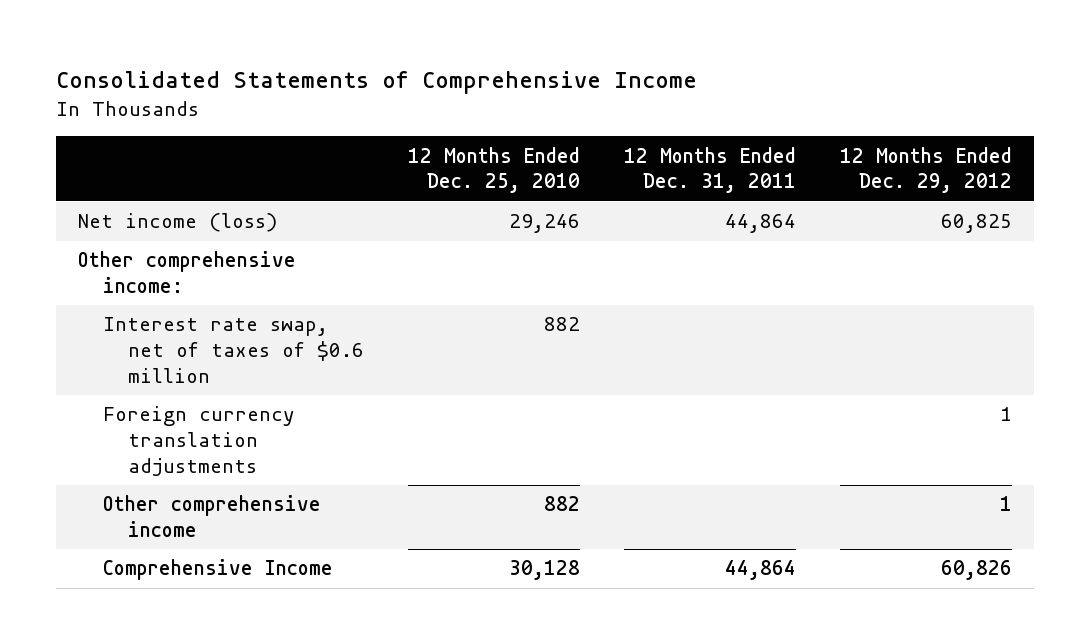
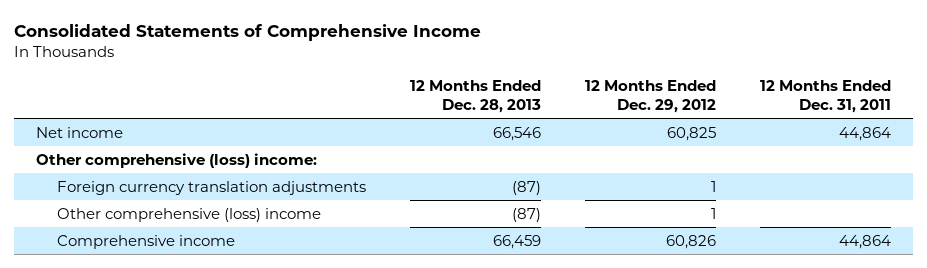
[408,146,581,194] 12 Months Ended Dec. 25, 2010 -> none
none -> [409,80,541,113] 12 Months Ended Dec. 28, 2013
[103,317,365,383] Interest rate swap, net of taxes of $0.6 million -> none
[78,213,278,233] Net income (loss) -> [36,126,124,138] Net income
[78,251,297,294] Other comprehensive income: -> [36,152,318,168] Other comprehensive (loss) income:
[103,495,322,538] Other comprehensive income -> [56,207,321,222] Other comprehensive (loss) income
[103,559,334,581] Comprehensive Income -> [56,234,235,249] Comprehensive income

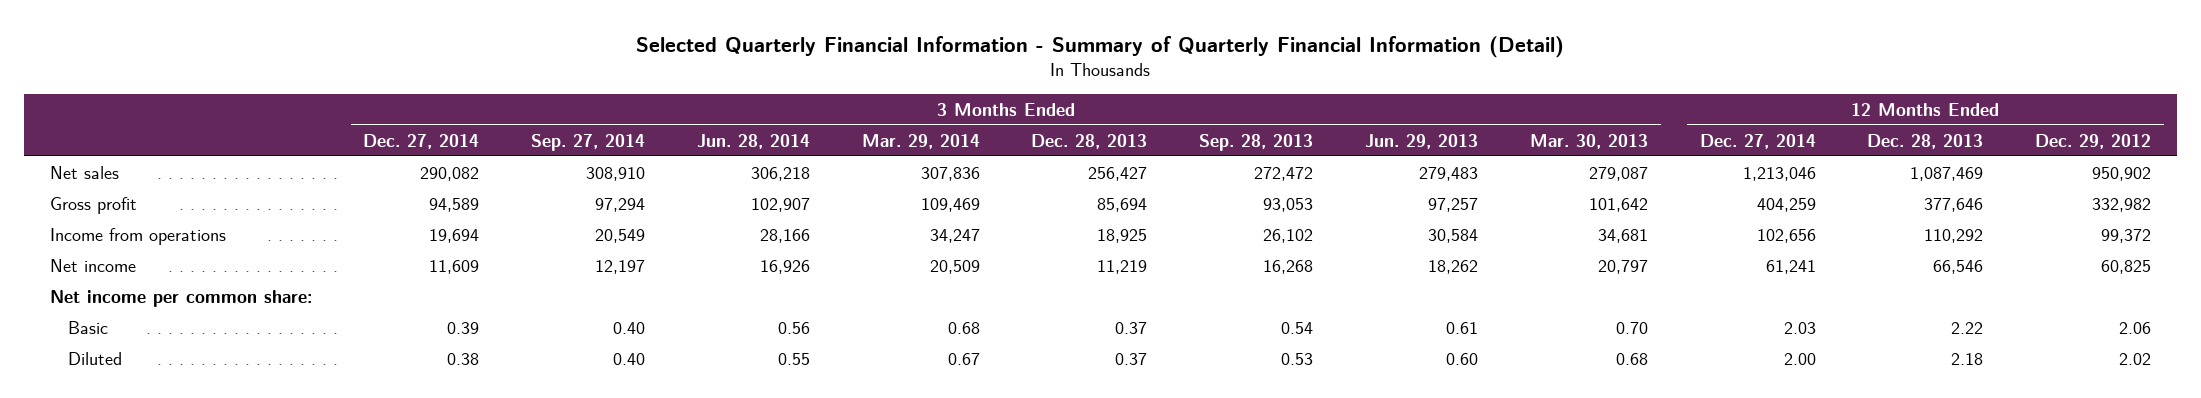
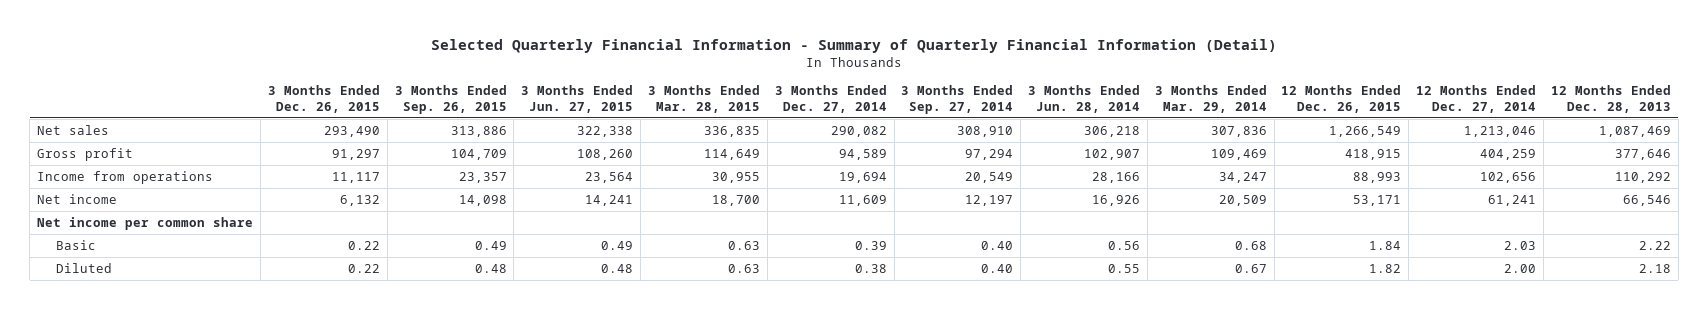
[1031,133,1148,149] Dec. 28, 2013 -> none
[1199,133,1314,151] Sep. 28, 2013 -> none
[1365,133,1479,149] Jun. 29, 2013 -> none
[1529,133,1648,149] Mar. 30, 2013 -> none
[2035,133,2152,149] Dec. 29, 2012 -> none
none -> [267,85,380,113] 3 Months Ended Dec. 26, 2015
none -> [394,85,507,114] 3 Months Ended Sep. 26, 2015
none -> [521,85,634,113] 3 Months Ended Jun. 27, 2015
none -> [647,85,760,113] 3 Months Ended Mar. 28, 2015
none -> [1281,85,1402,113] 12 Months Ended Dec. 26, 2015
[49,289,312,307] Net income per common share: -> [37,217,254,231] Net income per common share

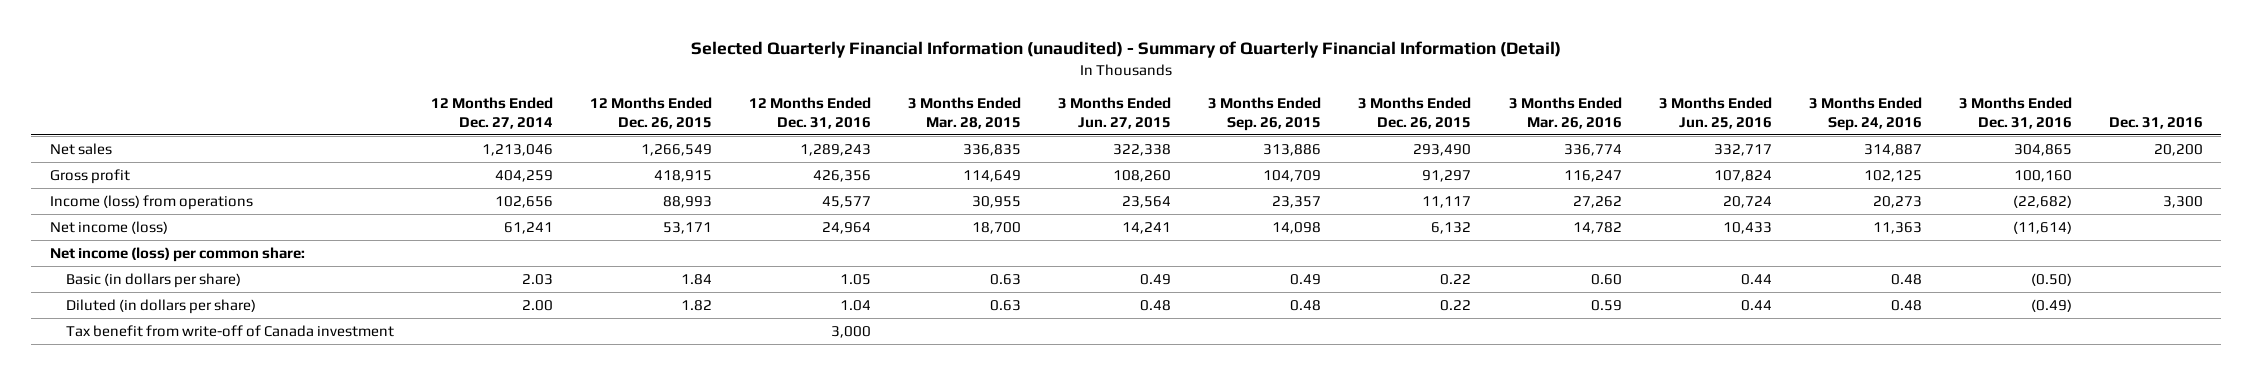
[431,38,1278,53] Selected Quarterly Financial Information - Summary of Quarterly Financial Information (Detail) -> [691,41,1562,59] Selected Quarterly Financial Information (unaudited) - Summary of Quarterly Financial Information (Detail)
[774,85,887,113] 3 Months Ended Dec. 27, 2014 -> none
[901,85,1014,114] 3 Months Ended Sep. 27, 2014 -> none
[1028,85,1141,113] 3 Months Ended Jun. 28, 2014 -> none
[1154,85,1267,113] 3 Months Ended Mar. 29, 2014 -> none
[1550,85,1671,113] 12 Months Ended Dec. 28, 2013 -> none
none -> [749,96,872,129] 12 Months Ended Dec. 31, 2016
none -> [1508,96,1622,129] 3 Months Ended Mar. 26, 2016
none -> [1658,96,1772,129] 3 Months Ended Jun. 25, 2016
none -> [1808,96,1922,131] 3 Months Ended Sep. 24, 2016
none -> [1958,96,2072,129] 3 Months Ended Dec. 31, 2016
none -> [2108,116,2203,129] Dec. 31, 2016
[37,171,214,185] Income from operations -> [49,194,253,210] Income (loss) from operations
[37,194,118,205] Net income -> [49,220,168,234] Net income (loss)
[37,217,254,231] Net income per common share -> [49,246,305,262] Net income (loss) per common share:
[55,240,96,251] Basic -> [65,272,241,288] Basic (in dollars per share)
[55,263,112,274] Diluted -> [65,298,256,314] Diluted (in dollars per share)
none -> [65,324,394,337] Tax benefit from write-off of Canada investment

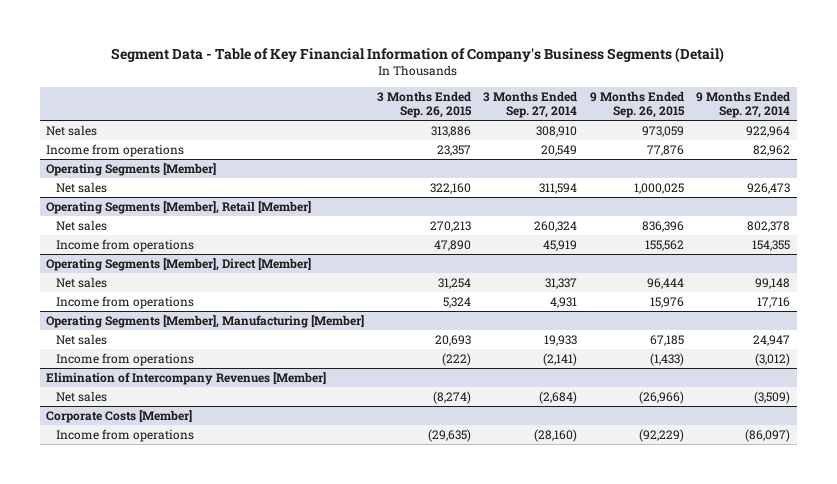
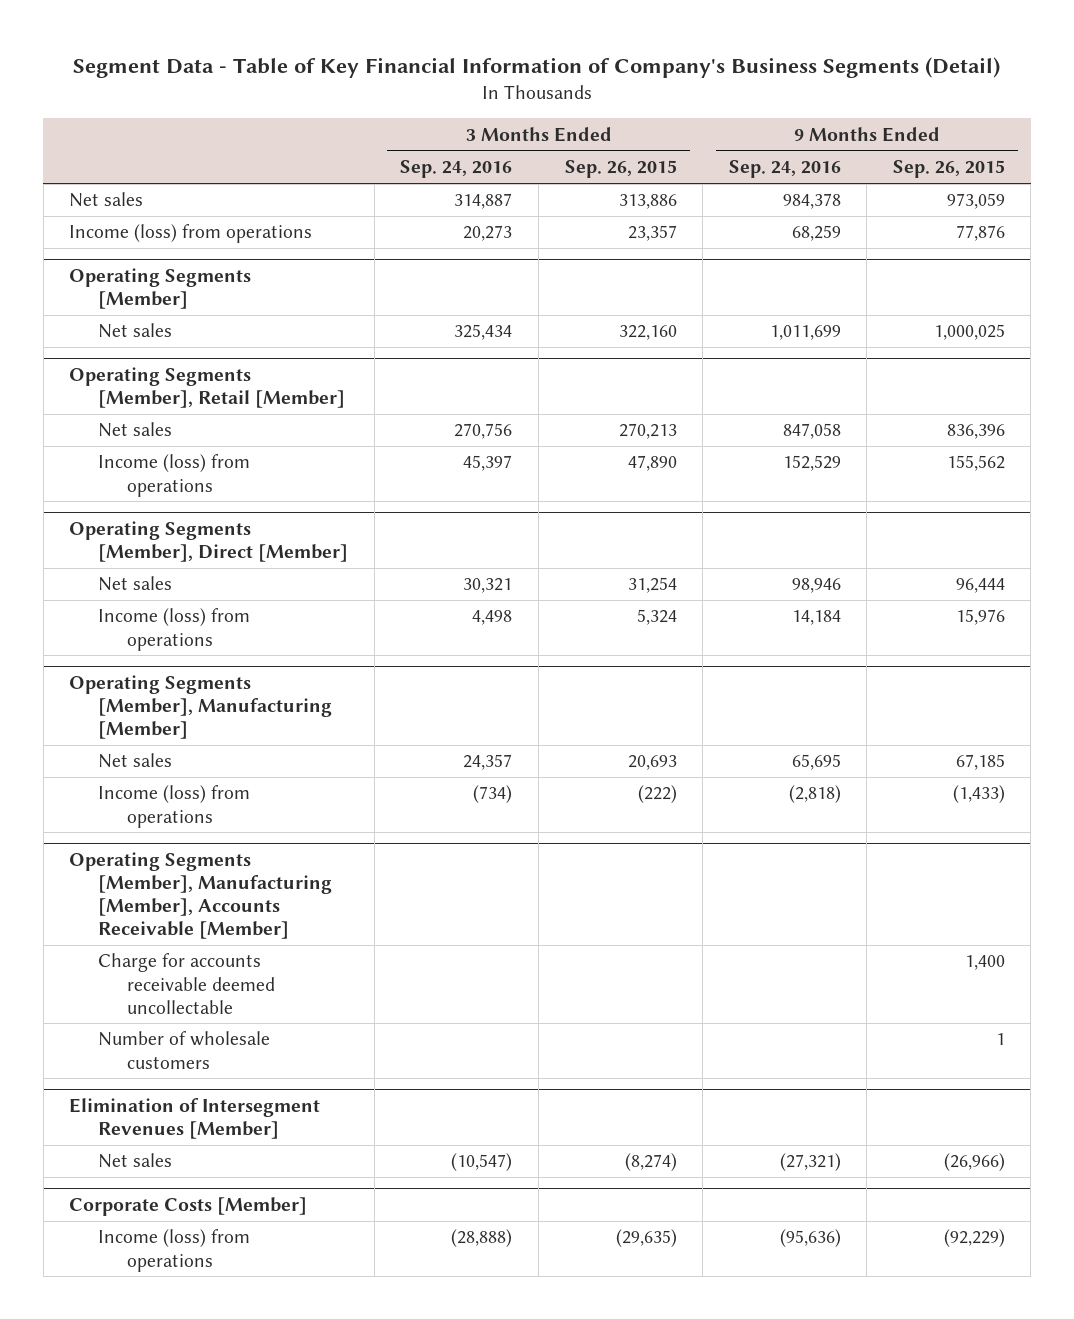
[483,90,578,119] 3 Months Ended Sep. 27, 2014 -> none
[696,90,791,119] 9 Months Ended Sep. 27, 2014 -> none
none -> [400,160,513,179] Sep. 24, 2016
none -> [728,160,841,179] Sep. 24, 2016
[46,143,185,157] Income from operations -> [69,224,313,244] Income (loss) from operations
[56,238,195,252] Income from operations -> [98,454,251,497] Income (loss) from operations
[56,295,195,309] Income from operations -> [98,608,251,651] Income (loss) from operations
[56,352,195,366] Income from operations -> [98,785,251,828] Income (loss) from operations
none -> [69,851,333,940] Operating Segments [Member], Manufacturing [Member], Accounts Receivable [Member]
none -> [98,953,276,1014] Charge for accounts receivable deemed uncollectable
none -> [98,1031,271,1069] Number of wholesale customers
[46,371,327,385] Elimination of Intercompany Revenues [Member] -> [69,1097,321,1140] Elimination of Intersegment Revenues [Member]
[56,428,195,442] Income from operations -> [98,1229,251,1272] Income (loss) from operations

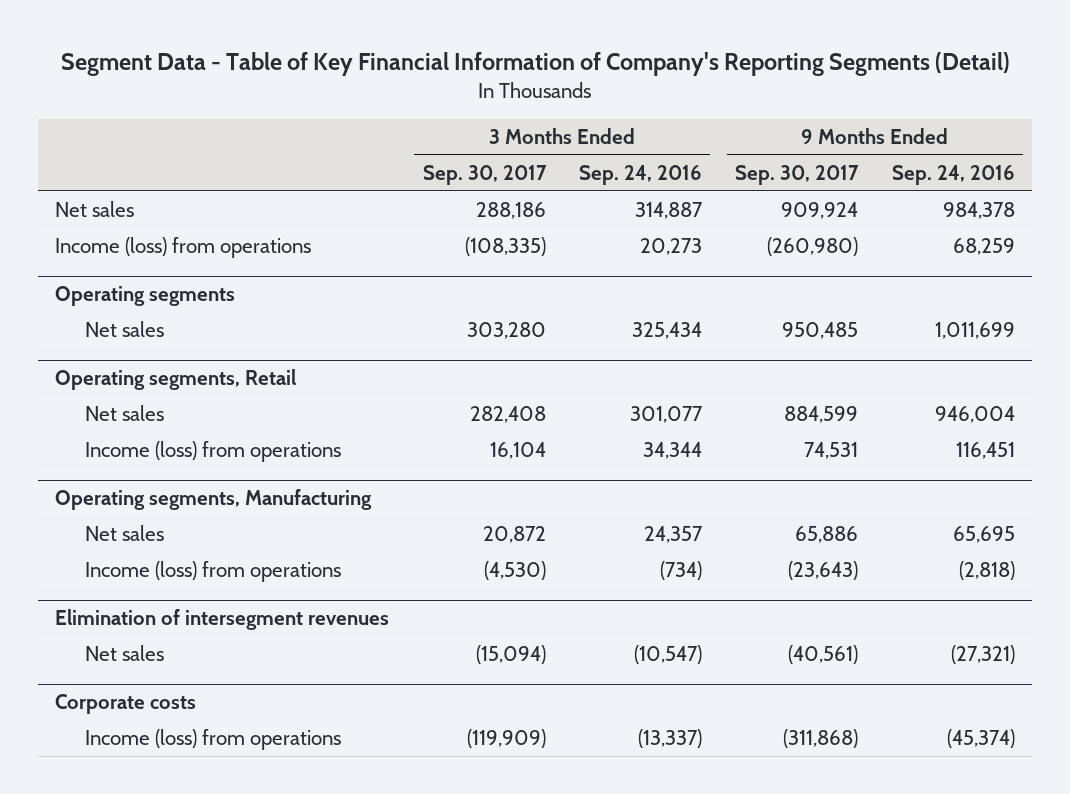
[73,57,1001,79] Segment Data - Table of Key Financial Information of Company's Business Segments (Detail) -> [61,52,1011,77] Segment Data - Table of Key Financial Information of Company's Reporting Segments (Detail)
[564,160,677,179] Sep. 26, 2015 -> none
[892,160,1005,179] Sep. 26, 2015 -> none
none -> [422,164,547,185] Sep. 30, 2017
none -> [735,164,860,185] Sep. 30, 2017
[69,267,252,310] Operating Segments [Member] -> [55,286,236,307] Operating segments
[69,520,349,563] Operating Segments [Member], Direct [Member] -> none
[98,576,173,592] Net sales -> none
[98,608,251,651] Income (loss) from operations -> none
[69,366,346,409] Operating Segments [Member], Retail [Member] -> [55,369,297,391] Operating segments, Retail
[454,423,513,440] 270,756 -> [630,406,704,424] 301,077
[782,423,841,440] 847,058 -> [934,406,1015,424] 946,004
[463,455,513,472] 45,397 -> [643,442,703,460] 34,344
[782,455,841,472] 152,529 -> [955,442,1015,460] 116,451
[69,674,333,740] Operating Segments [Member], Manufacturing [Member] -> [55,489,373,511] Operating segments, Manufacturing
[69,851,333,940] Operating Segments [Member], Manufacturing [Member], Accounts Receivable [Member] -> none
[98,953,276,1014] Charge for accounts receivable deemed uncollectable -> none
[98,1031,271,1069] Number of wholesale customers -> none
[69,1097,321,1140] Elimination of Intersegment Revenues [Member] -> [55,609,390,631] Elimination of intersegment revenues
[69,1196,308,1216] Corporate Costs [Member] -> [55,694,197,715] Corporate costs
[451,1229,513,1248] (28,888) -> [638,729,703,749] (13,337)
[779,1229,841,1248] (95,636) -> [946,729,1015,749] (45,374)

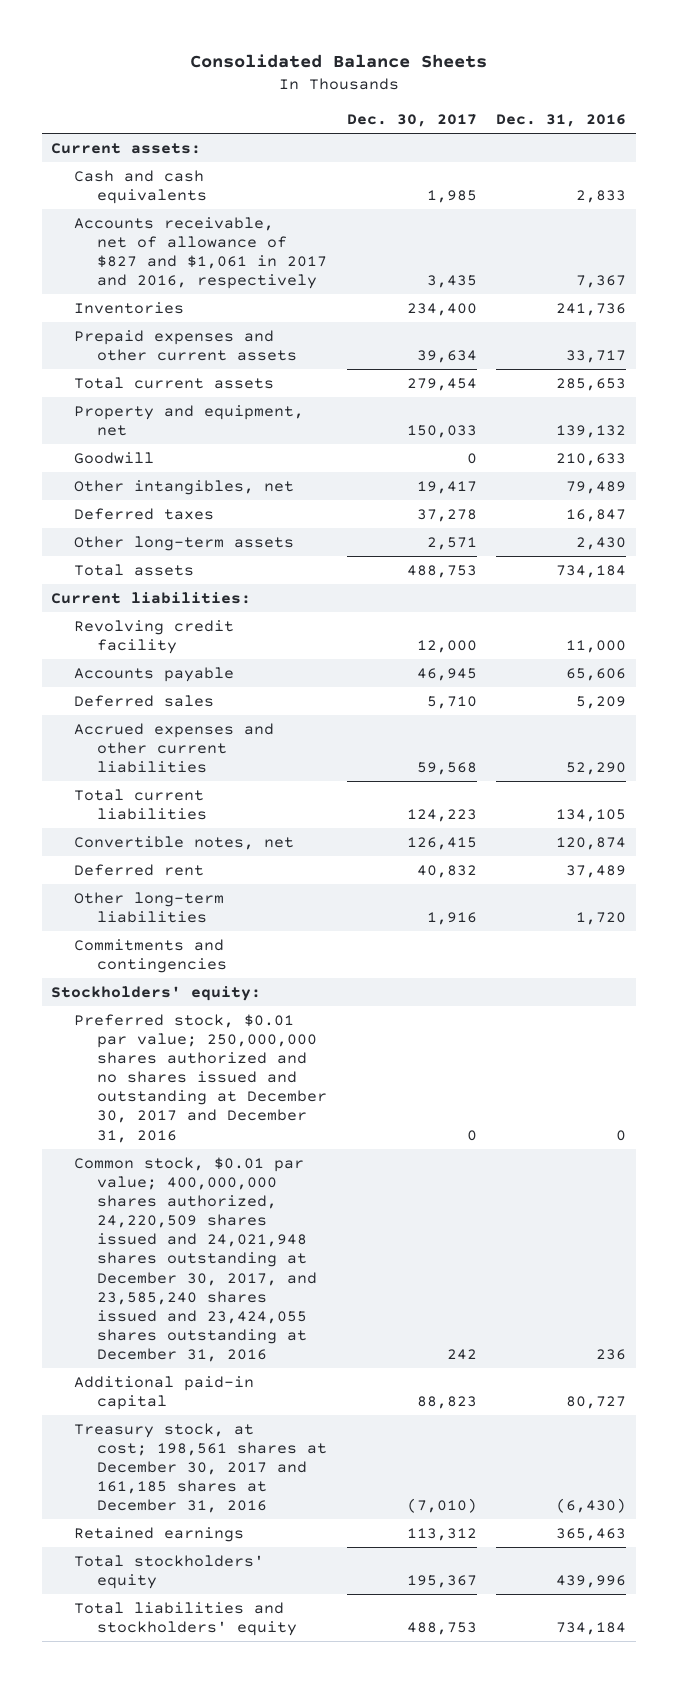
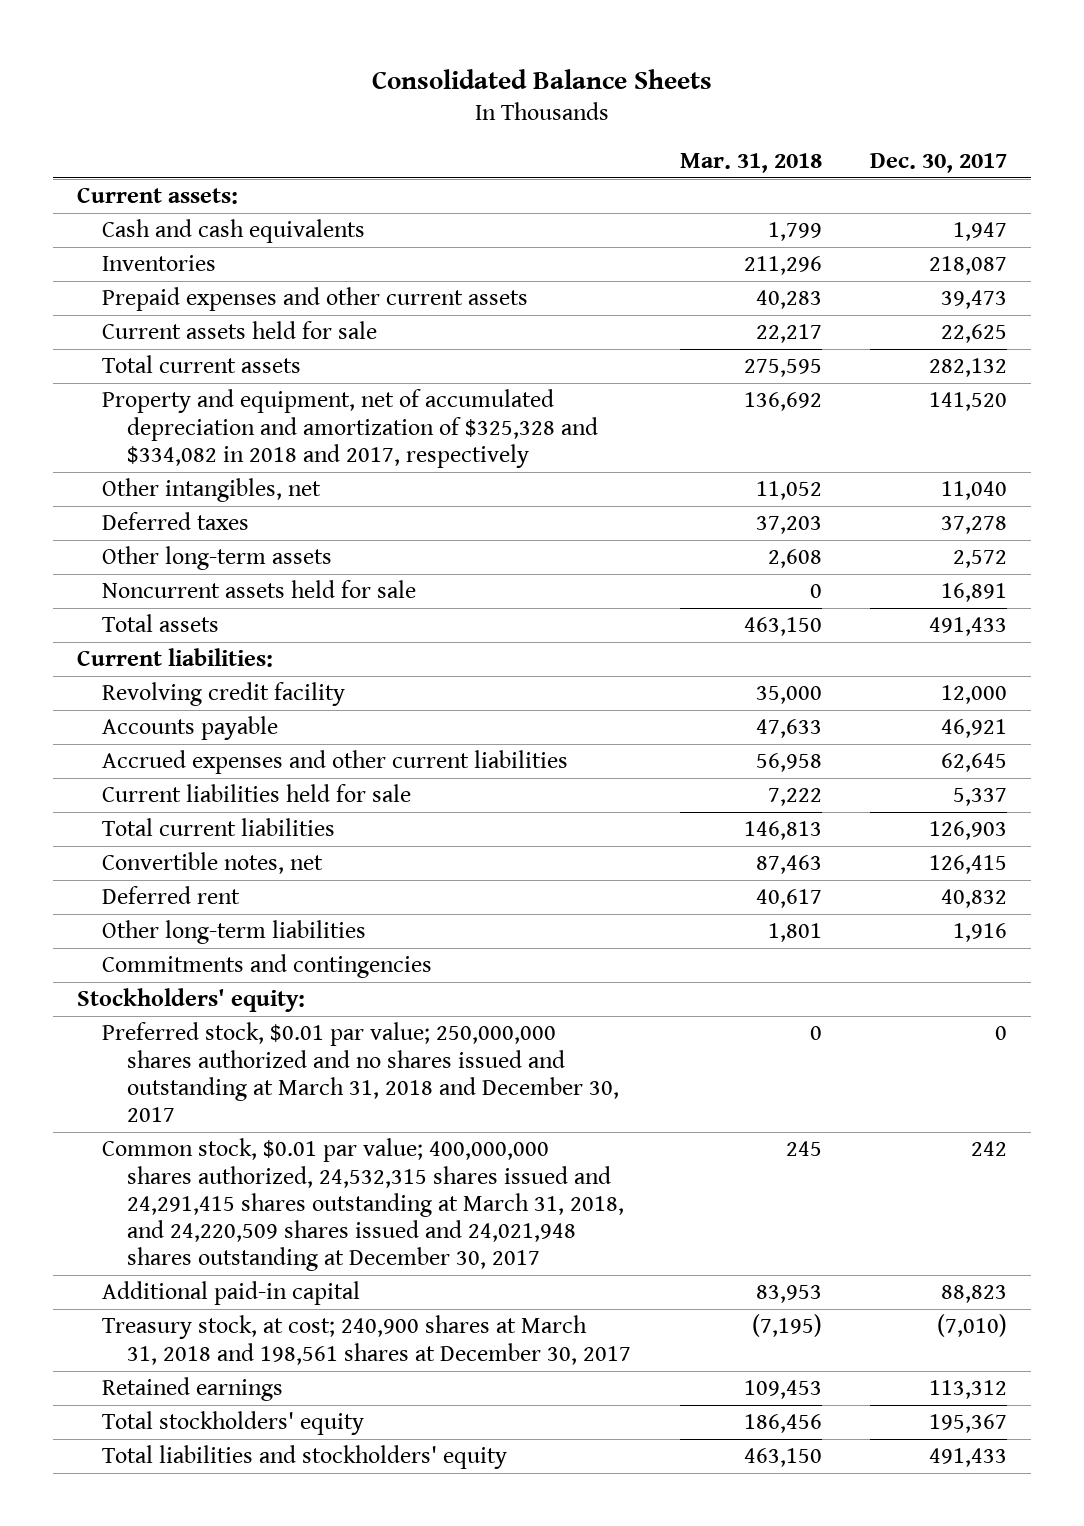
[496,114,627,128] Dec. 31, 2016 -> none
none -> [679,152,822,173] Mar. 31, 2018
[74,216,328,290] Accounts receivable, net of allowance of $827 and $1,061 in 2017 and 2016, respectively -> none
[74,451,155,464] Goodwill -> none
[426,189,477,203] 1,985 -> [953,222,1008,242] 1,947
[406,302,477,316] 234,400 -> [929,256,1008,276] 218,087
[416,349,477,363] 39,634 -> [941,290,1008,310] 39,473
none -> [102,321,378,340] Current assets held for sale
[406,377,477,391] 279,454 -> [929,358,1008,378] 282,132
[74,404,305,436] Property and equipment, net -> [102,389,599,468] Property and equipment, net of accumulated depreciation and amortization of $325,328 and $334,082 in 2018 and 2017, respectively
[406,424,477,438] 150,033 -> [929,392,1008,412] 141,520
[416,480,477,494] 19,417 -> [941,481,1008,501] 11,040
[426,536,477,550] 2,571 -> [953,550,1008,569] 2,572
none -> [102,580,417,599] Noncurrent assets held for sale
[406,564,477,578] 488,753 -> [929,617,1008,637] 491,433
[74,694,215,707] Deferred sales -> none
[416,667,477,681] 46,945 -> [941,719,1008,739] 46,921
[416,761,477,775] 59,568 -> [941,753,1008,773] 62,645
none -> [102,784,412,803] Current liabilities held for sale
[406,808,477,822] 124,223 -> [929,821,1008,841] 126,903
[74,1013,328,1143] Preferred stock, $0.01 par value; 250,000,000 shares authorized and no shares issued and outstanding at December 30, 2017 and December 31, 2016 -> [102,1022,620,1123] Preferred stock, $0.01 par value; 250,000,000 shares authorized and no shares issued and outstanding at March 31, 2018 and December 30, 2017
[74,1156,318,1363] Common stock, $0.01 par value; 400,000,000 shares authorized, 24,220,509 shares issued and 24,021,948 shares outstanding at December 30, 2017, and 23,585,240 shares issued and 23,424,055 shares outstanding at December 31, 2016 -> [102,1138,625,1272] Common stock, $0.01 par value; 400,000,000 shares authorized, 24,532,315 shares issued and 24,291,415 shares outstanding at March 31, 2018, and 24,220,509 shares issued and 24,021,948 shares outstanding at December 30, 2017
[74,1422,328,1514] Treasury stock, at cost; 198,561 shares at December 30, 2017 and 161,185 shares at December 31, 2016 -> [102,1315,632,1365] Treasury stock, at cost; 240,900 shares at March 31, 2018 and 198,561 shares at December 30, 2017
[406,1621,477,1635] 488,753 -> [929,1448,1008,1468] 491,433

